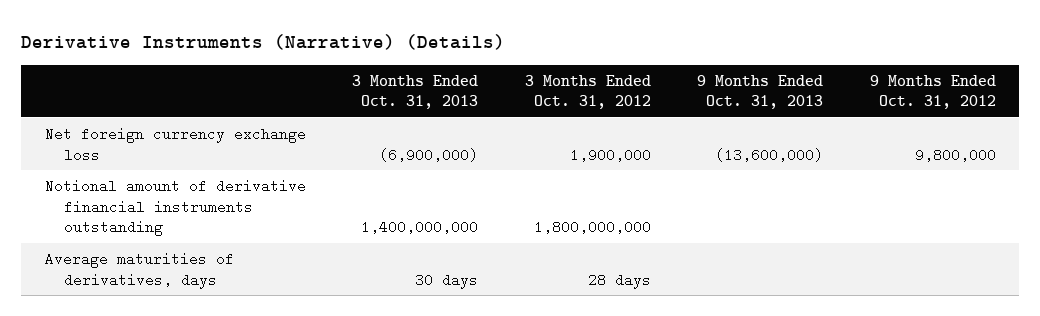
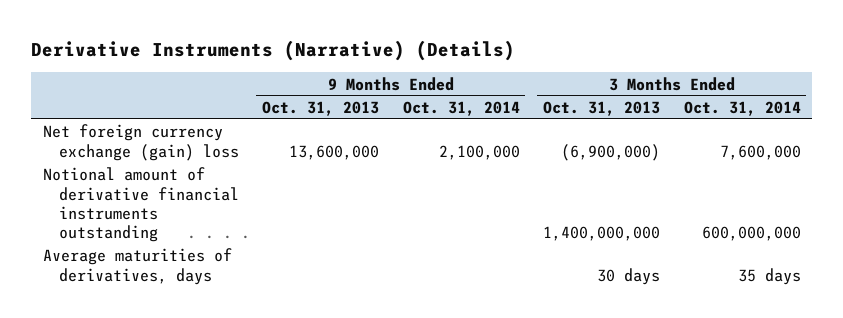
[524,74,651,110] 3 Months Ended Oct. 31, 2012 -> none
[869,74,996,110] 9 Months Ended Oct. 31, 2012 -> none
none -> [402,100,520,116] Oct. 31, 2014
none -> [683,100,801,116] Oct. 31, 2014
[44,127,306,160] Net foreign currency exchange loss -> [42,124,239,161] Net foreign currency exchange (gain) loss
[715,147,824,162] (13,600,000) -> [289,144,380,160] 13,600,000

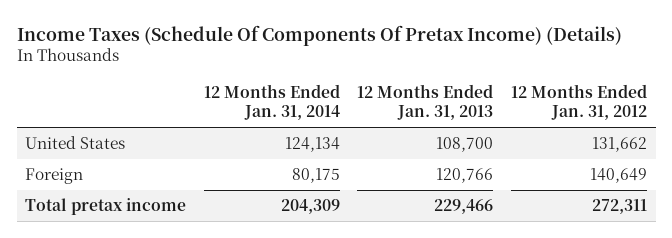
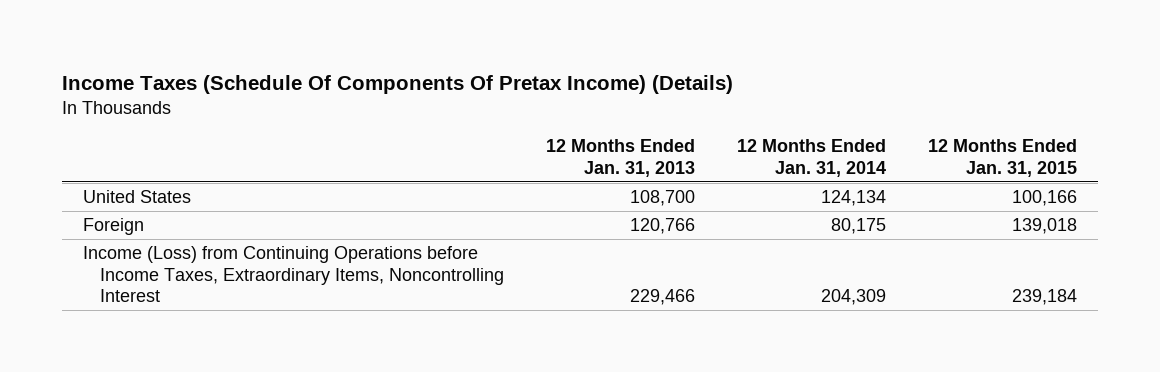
[510,83,647,121] 12 Months Ended Jan. 31, 2012 -> none
none -> [927,139,1077,178] 12 Months Ended Jan. 31, 2015
[25,198,187,216] Total pretax income -> [83,246,505,303] Income (Loss) from Continuing Operations before Income Taxes, Extraordinary Items, Noncontrolling Interest

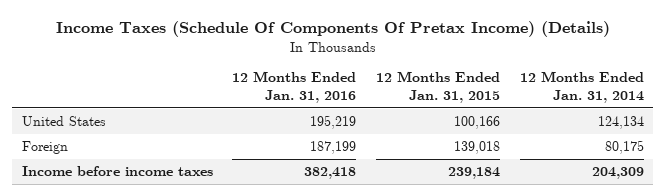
[546,139,696,178] 12 Months Ended Jan. 31, 2013 -> none
none -> [232,71,357,103] 12 Months Ended Jan. 31, 2016
[83,246,505,303] Income (Loss) from Continuing Operations before Income Taxes, Extraordinary Items, Noncontrolling Interest -> [21,166,213,177] Income before income taxes

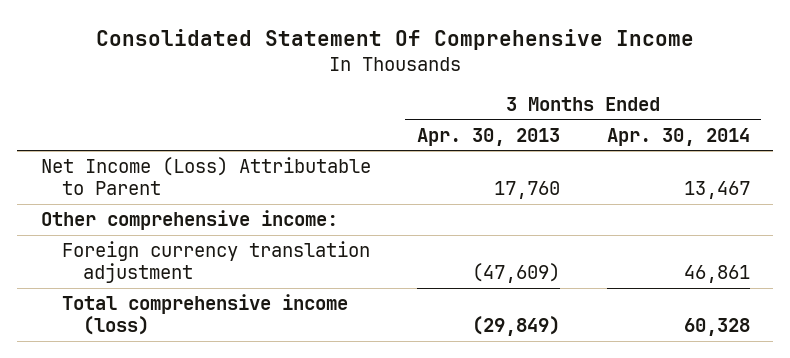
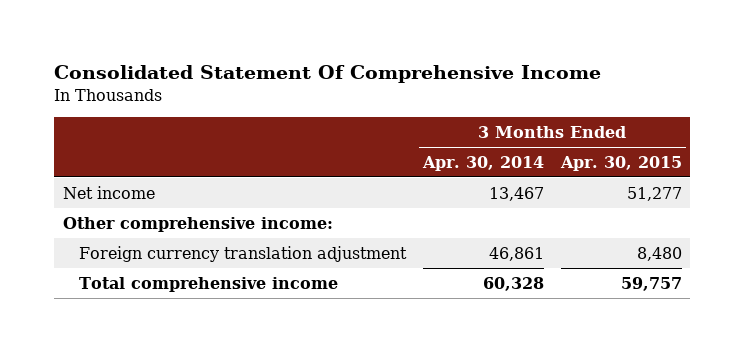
[417,127,561,146] Apr. 30, 2013 -> none
none -> [559,155,682,171] Apr. 30, 2015
[40,156,371,196] Net Income (Loss) Attributable to Parent -> [62,185,155,199] Net income
[61,293,348,336] Total comprehensive income (loss) -> [78,276,338,292] Total comprehensive income

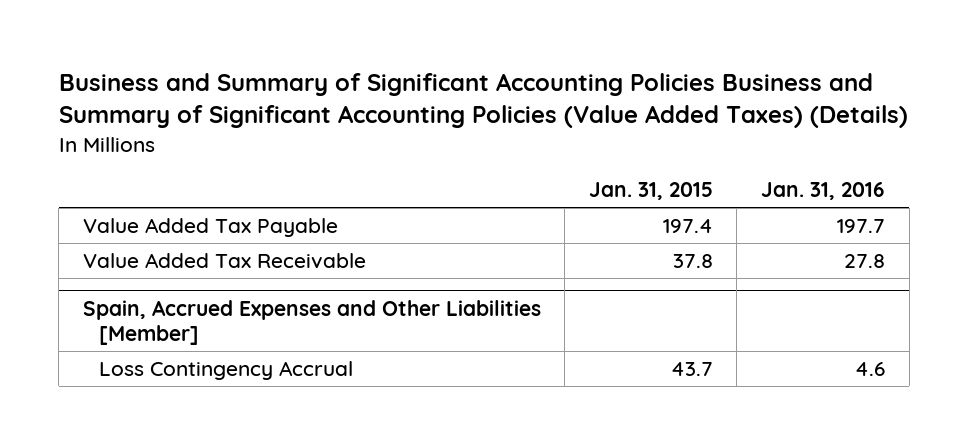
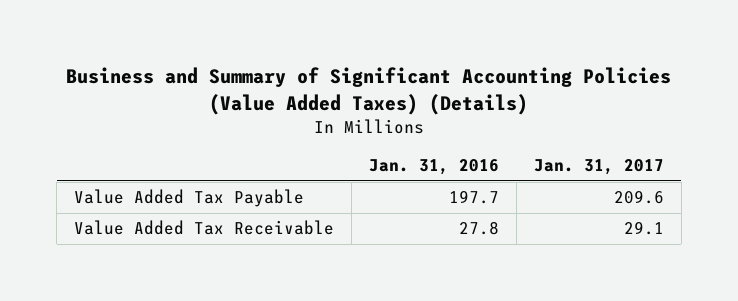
[58,73,908,129] Business and Summary of Significant Accounting Policies Business and Summary of Significant Accounting Policies (Value Added Taxes) (Details) -> [65,67,671,115] Business and Summary of Significant Accounting Policies (Value Added Taxes) (Details)
[588,182,713,201] Jan. 31, 2015 -> none
none -> [533,159,664,176] Jan. 31, 2017
[82,299,541,346] Spain, Accrued Expenses and Other Liabilities [Member] -> none
[98,360,353,380] Loss Contingency Accrual -> none

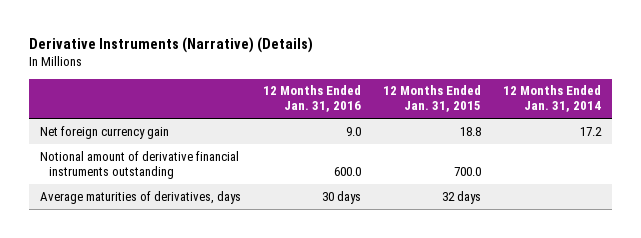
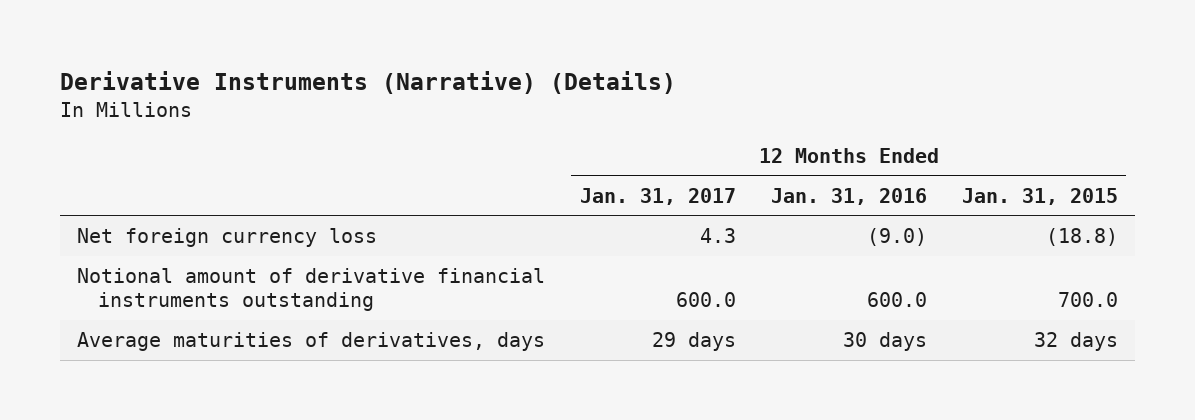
[503,85,602,113] 12 Months Ended Jan. 31, 2014 -> none
none -> [580,187,737,205] Jan. 31, 2017
[39,125,169,139] Net foreign currency gain -> [77,227,378,247] Net foreign currency loss
[346,126,362,136] 9.0 -> [866,227,927,246] (9.0)
[460,126,482,136] 18.8 -> [1045,227,1118,246] (18.8)

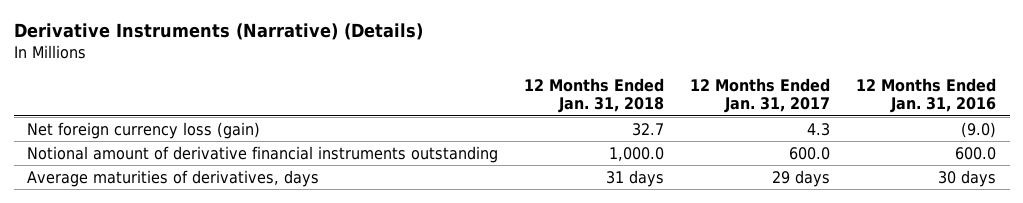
[961,187,1118,205] Jan. 31, 2015 -> none
none -> [523,78,664,114] 12 Months Ended Jan. 31, 2018
[77,227,378,247] Net foreign currency loss -> [26,121,260,139] Net foreign currency loss (gain)

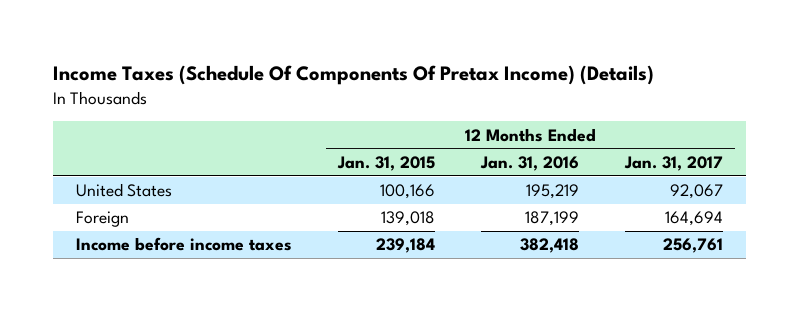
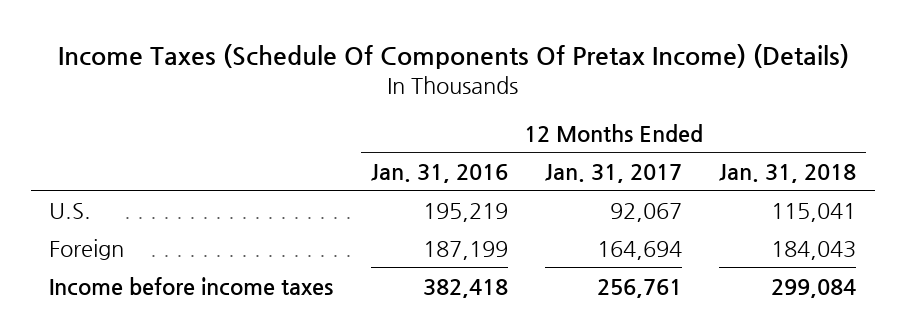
[336,156,435,172] Jan. 31, 2015 -> none
none -> [719,163,857,183] Jan. 31, 2018
[75,183,172,198] United States -> [49,202,92,219] U.S.

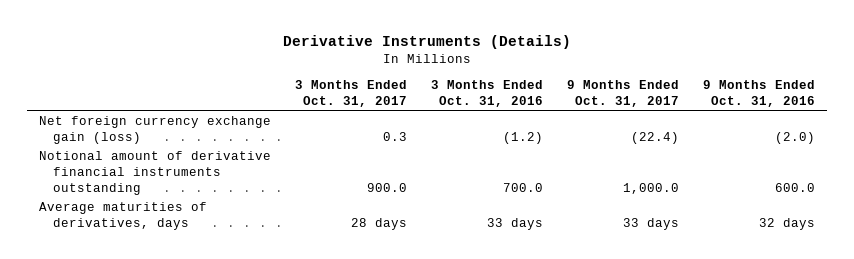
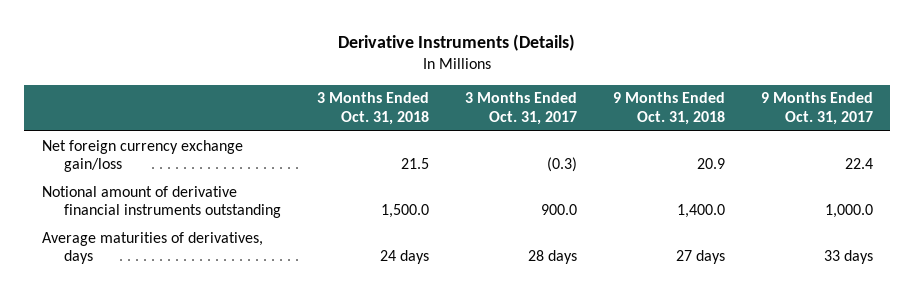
[430,79,543,107] 3 Months Ended Oct. 31, 2016 -> none
[703,79,816,107] 9 Months Ended Oct. 31, 2016 -> none
none -> [317,92,430,126] 3 Months Ended Oct. 31, 2018
none -> [612,92,725,126] 9 Months Ended Oct. 31, 2018
[38,115,271,144] Net foreign currency exchange gain (loss) -> [41,139,243,173] Net foreign currency exchange gain/loss
[382,131,407,141] 0.3 -> [546,157,577,173] (0.3)
[631,131,680,144] (22.4) -> [844,158,873,170] 22.4

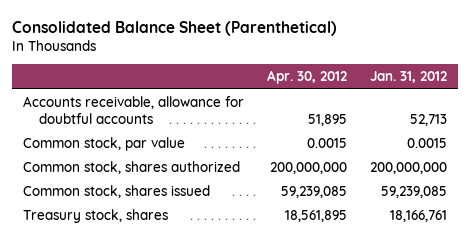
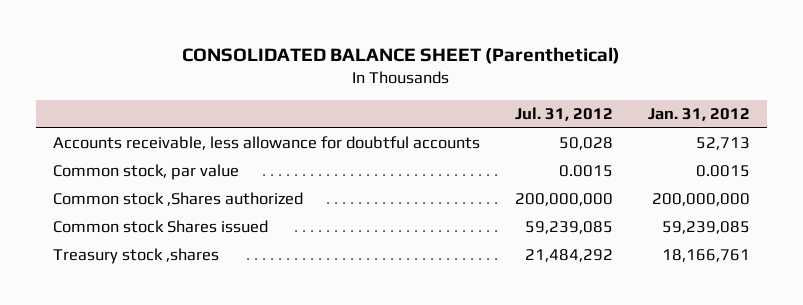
[11,20,337,36] Consolidated Balance Sheet (Parenthetical) -> [182,47,621,65] CONSOLIDATED BALANCE SHEET (Parenthetical)
[266,70,347,85] Apr. 30, 2012 -> none
none -> [514,107,613,122] Jul. 31, 2012
[23,95,245,124] Accounts receivable, allowance for doubtful accounts -> [53,136,481,151] Accounts receivable, less allowance for doubtful accounts
[23,160,241,174] Common stock, shares authorized -> [53,192,304,207] Common stock ,Shares authorized
[23,184,211,198] Common stock, shares issued -> [53,220,269,234] Common stock Shares issued
[23,208,169,223] Treasury stock, shares -> [53,248,220,265] Treasury stock ,shares

